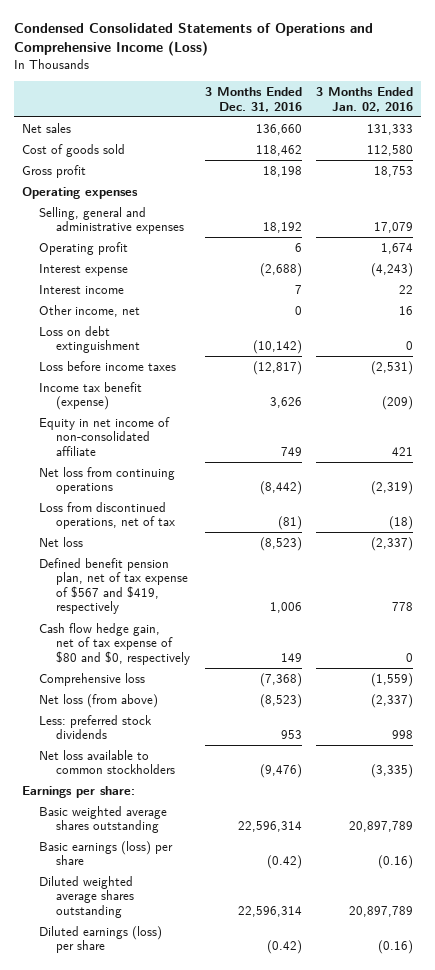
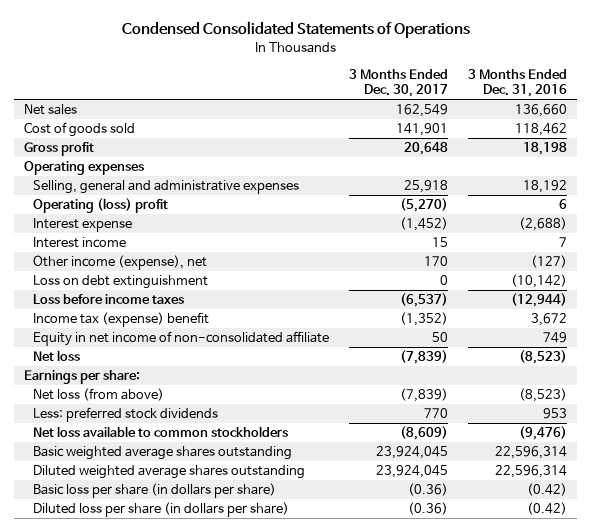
[14,23,374,57] Condensed Consolidated Statements of Operations and Comprehensive Income (Loss) -> [121,21,470,39] Condensed Consolidated Statements of Operations
[316,87,414,112] 3 Months Ended Jan. 02, 2016 -> none
none -> [349,68,449,98] 3 Months Ended Dec. 30, 2017
[38,241,128,255] Operating profit -> [33,198,169,214] Operating (loss) profit
[38,304,140,317] Other income, net -> [33,255,208,271] Other income (expense), net
[294,305,302,315] 0 -> [531,255,568,269] (127)
[252,360,302,375] (12,817) -> [511,293,568,308] (12,944)
[38,381,142,411] Income tax benefit (expense) -> [33,312,210,328] Income tax (expense) benefit
[269,397,302,409] 3,626 -> [531,313,568,327] 3,672
[38,466,175,495] Net loss from continuing operations -> none
[38,501,175,530] Loss from discontinued operations, net of tax -> none
[38,557,188,615] Defined benefit pension plan, net of tax expense of $567 and $419, respectively -> none
[38,622,190,665] Cash flow hedge gain, net of tax expense of $80 and $0, respectively -> none
[38,672,145,686] Comprehensive loss -> none
[21,785,135,798] Earnings per share: -> [24,370,141,385] Earnings per share:
[38,840,173,866] Basic earnings (loss) per share -> none
none -> [33,483,277,499] Basic loss per share (in dollars per share)
[38,925,162,954] Diluted earnings (loss) per share -> [33,502,290,518] Diluted loss per share (in dollars per share)

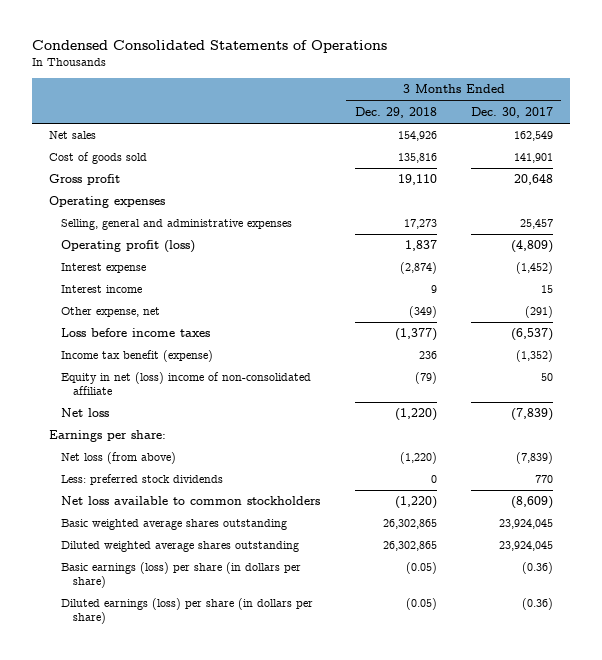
[468,68,568,98] 3 Months Ended Dec. 31, 2016 -> none
none -> [354,106,437,118] Dec. 29, 2018
[404,180,449,194] 25,918 -> [519,219,553,230] 25,457
[33,198,169,214] Operating (loss) profit -> [61,240,196,254] Operating profit (loss)
[400,198,449,213] (5,270) -> [510,240,553,254] (4,809)
[33,275,209,290] Loss on debt extinguishment -> none
[33,255,208,271] Other income (expense), net -> [61,307,161,318] Other expense, net
[424,256,449,267] 170 -> [524,306,553,319] (291)
[33,312,210,328] Income tax (expense) benefit -> [61,350,214,363] Income tax benefit (expense)
[33,331,330,347] Equity in net income of non-consolidated affiliate -> [61,372,312,396] Equity in net (loss) income of non-consolidated affiliate
[33,483,277,499] Basic loss per share (in dollars per share) -> [61,562,302,589] Basic earnings (loss) per share (in dollars per share)
[33,502,290,518] Diluted loss per share (in dollars per share) -> [61,598,314,625] Diluted earnings (loss) per share (in dollars per share)

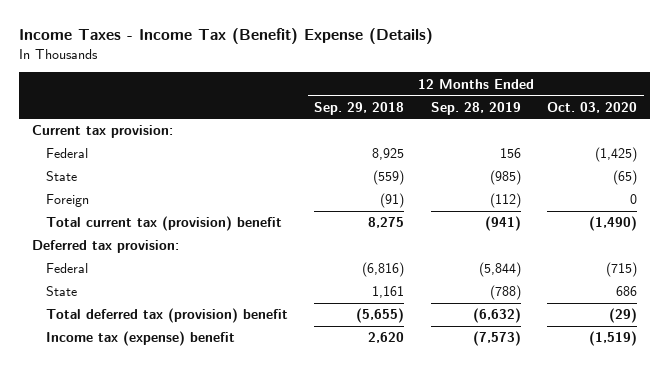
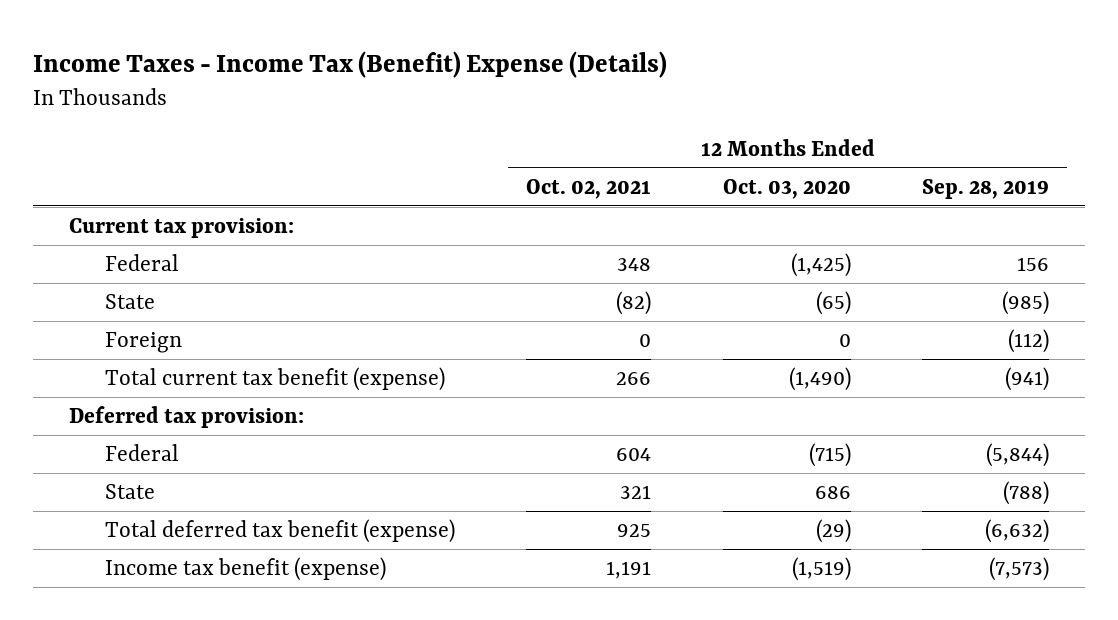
[314,101,405,115] Sep. 29, 2018 -> none
none -> [526,178,652,199] Oct. 02, 2021
[45,216,282,232] Total current tax (provision) benefit -> [104,366,445,391] Total current tax benefit (expense)
[45,308,288,324] Total deferred tax (provision) benefit -> [104,518,455,543] Total deferred tax benefit (expense)
[45,331,235,347] Income tax (expense) benefit -> [104,556,386,581] Income tax benefit (expense)

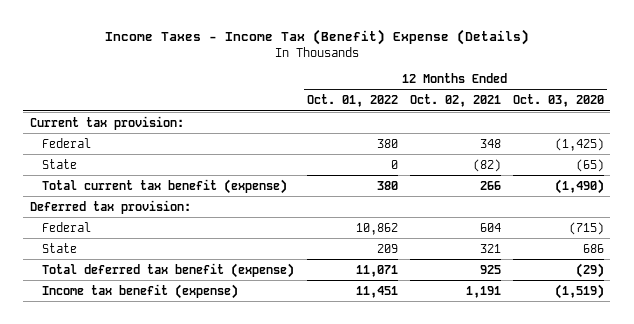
[922,178,1050,199] Sep. 28, 2019 -> none
none -> [306,94,398,108] Oct. 01, 2022
[104,331,182,353] Foreign -> none

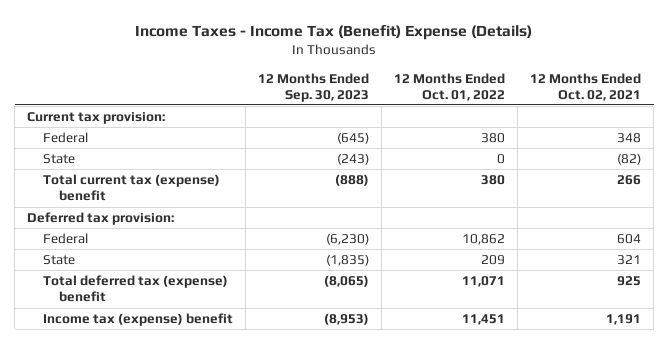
[513,94,605,108] Oct. 03, 2020 -> none
none -> [258,72,370,102] 12 Months Ended Sep. 30, 2023
[42,178,288,194] Total current tax benefit (expense) -> [43,174,221,202] Total current tax (expense) benefit
[42,262,295,278] Total deferred tax benefit (expense) -> [43,275,229,303] Total deferred tax (expense) benefit
[42,283,239,299] Income tax benefit (expense) -> [43,313,234,327] Income tax (expense) benefit

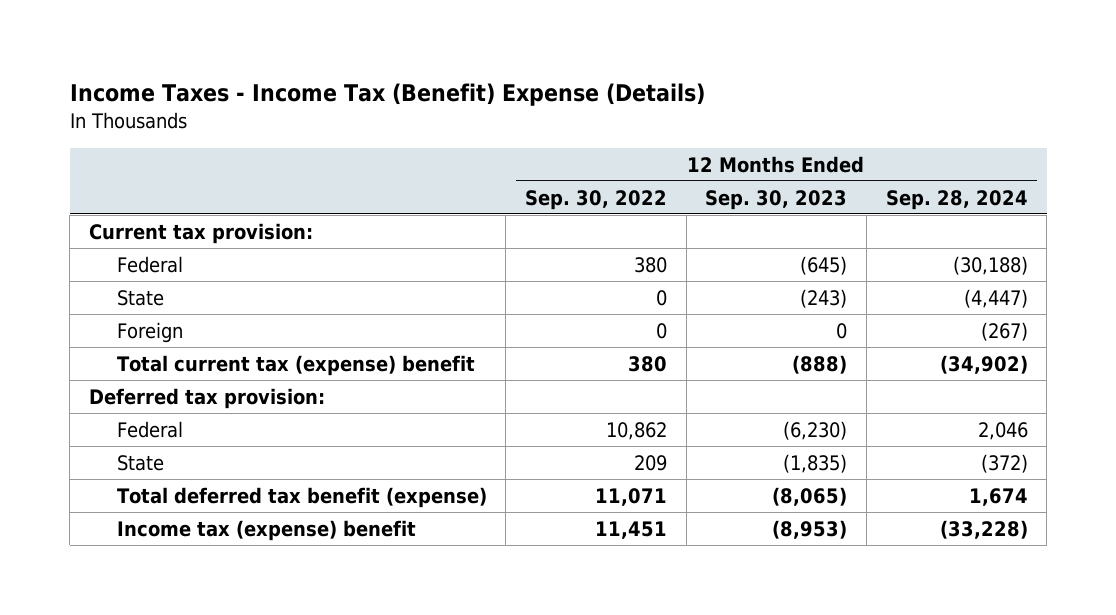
[394,72,506,101] 12 Months Ended Oct. 01, 2022 -> none
[530,72,642,101] 12 Months Ended Oct. 02, 2021 -> none
none -> [525,189,668,210] Sep. 30, 2022
none -> [885,189,1028,210] Sep. 28, 2024
none -> [116,321,183,343] Foreign
[43,275,229,303] Total deferred tax (expense) benefit -> [116,486,487,508] Total deferred tax benefit (expense)

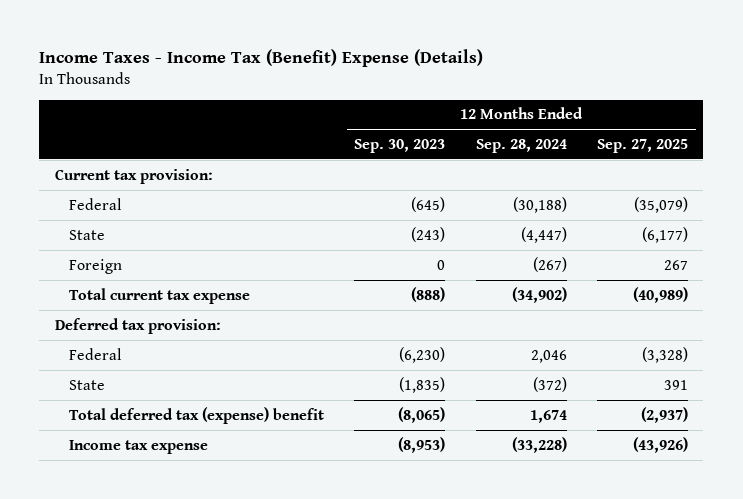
[525,189,668,210] Sep. 30, 2022 -> none
none -> [597,138,689,153] Sep. 27, 2025
[116,354,475,376] Total current tax (expense) benefit -> [68,287,250,304] Total current tax expense
[116,486,487,508] Total deferred tax benefit (expense) -> [68,406,324,424] Total deferred tax (expense) benefit
[116,519,416,541] Income tax (expense) benefit -> [68,439,208,454] Income tax expense

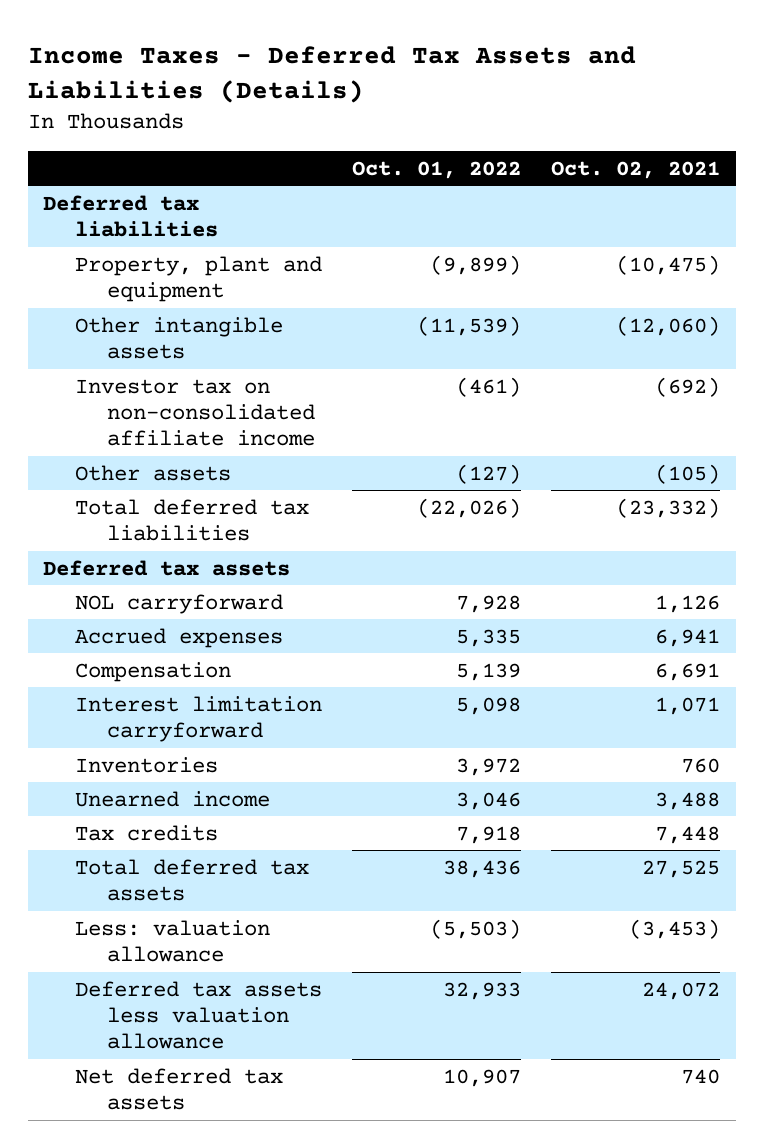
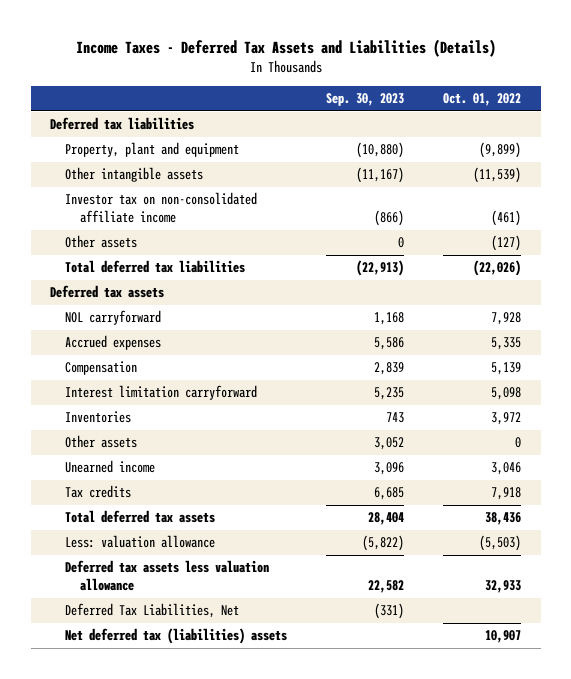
[551,160,721,179] Oct. 02, 2021 -> none
none -> [326,93,405,107] Sep. 30, 2023
none -> [65,435,138,449] Other assets
none -> [65,603,240,619] Deferred Tax Liabilities, Net
[74,1067,283,1110] Net deferred tax assets -> [65,628,288,645] Net deferred tax (liabilities) assets

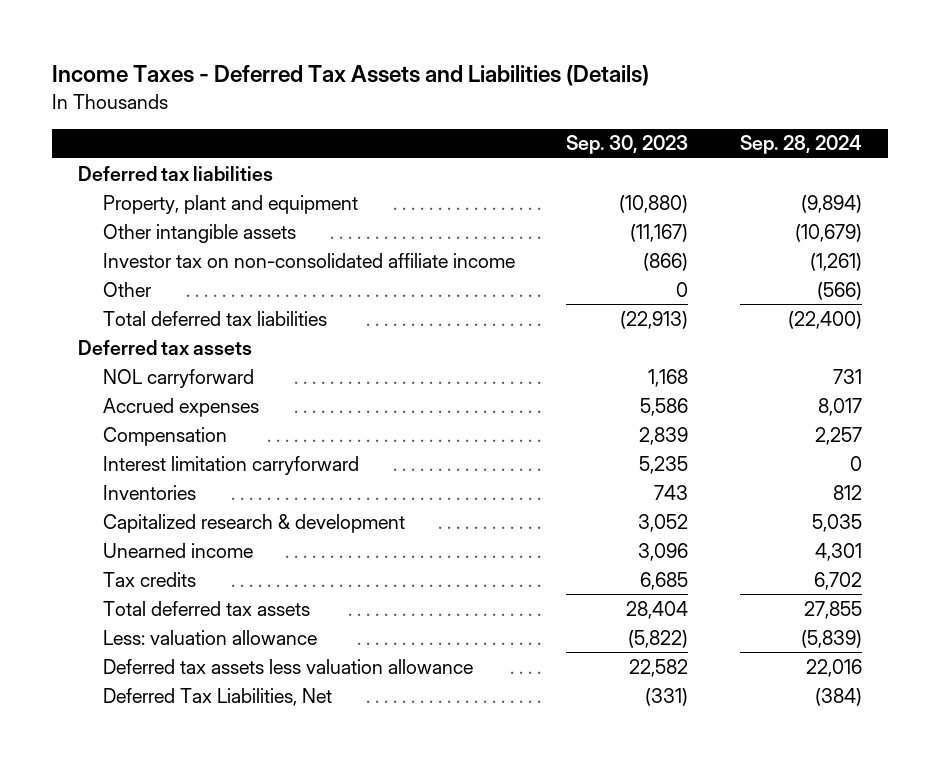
[443,93,522,107] Oct. 01, 2022 -> none
none -> [739,135,862,155] Sep. 28, 2024
[65,235,138,249] Other assets -> [102,281,151,297] Other
[65,435,138,449] Other assets -> [102,513,405,533] Capitalized research & development
[65,628,288,645] Net deferred tax (liabilities) assets -> none

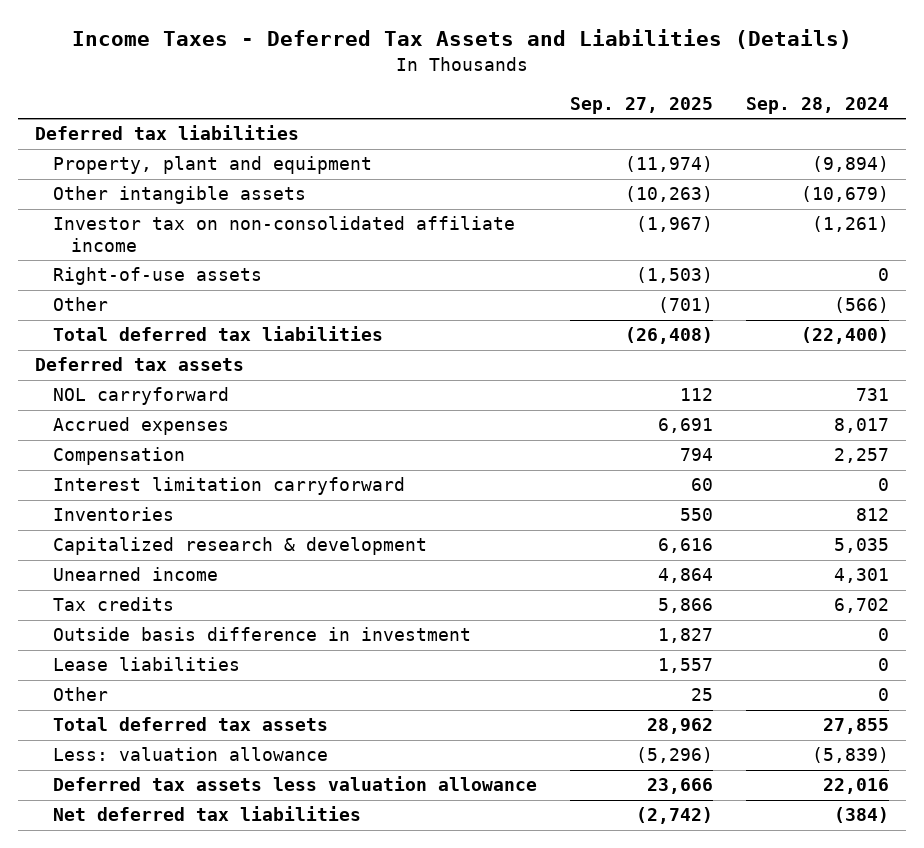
[566,135,689,155] Sep. 30, 2023 -> none
none -> [569,97,713,115] Sep. 27, 2025
none -> [52,267,262,286] Right-of-use assets
none -> [52,627,471,642] Outside basis difference in investment
none -> [52,657,240,672] Lease liabilities
none -> [52,687,108,702] Other
[102,687,332,706] Deferred Tax Liabilities, Net -> [52,806,361,822] Net deferred tax liabilities

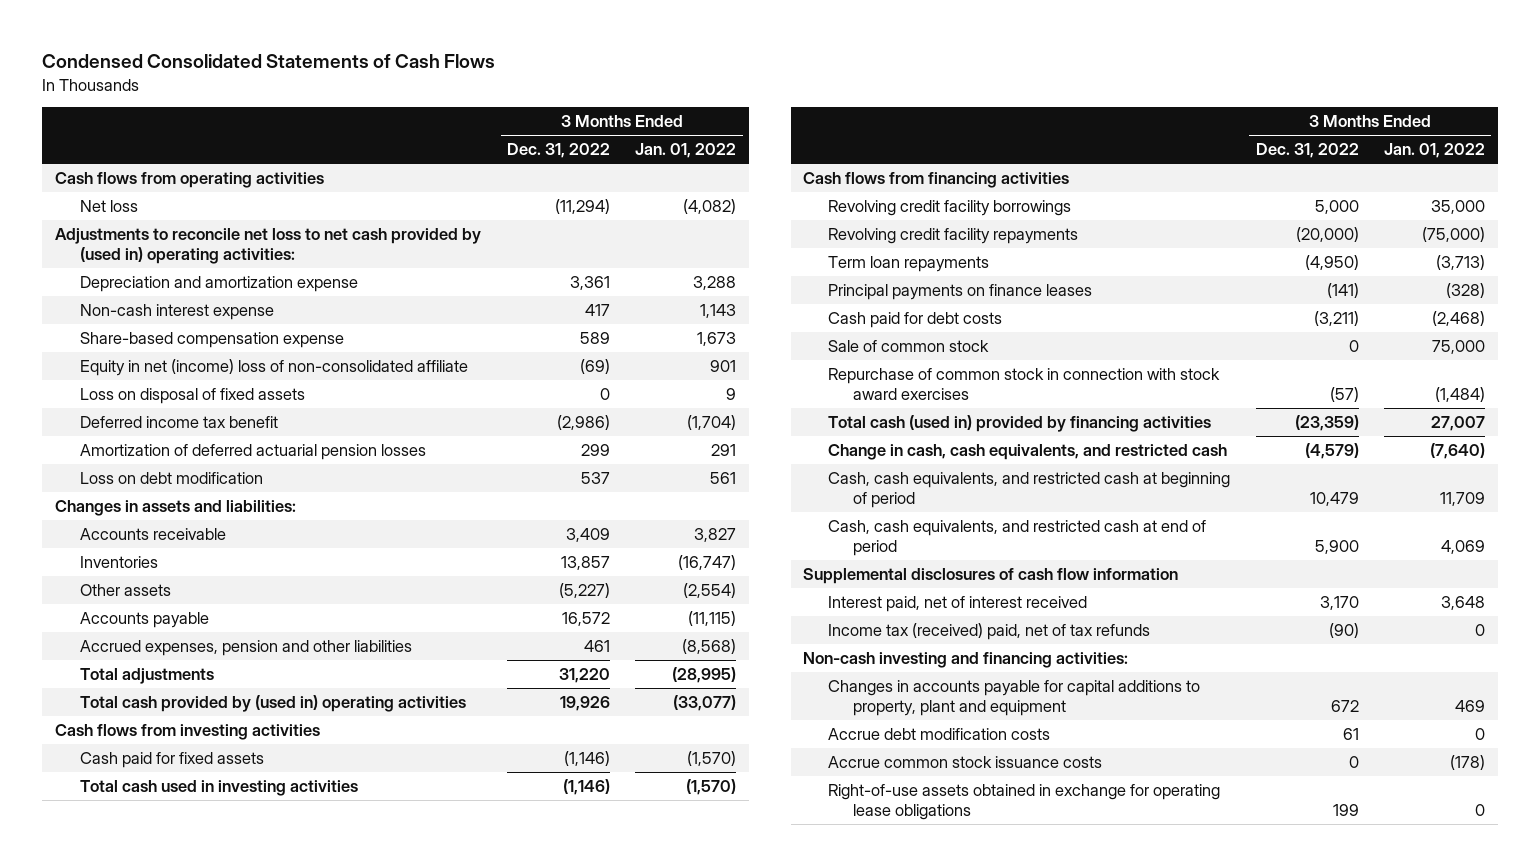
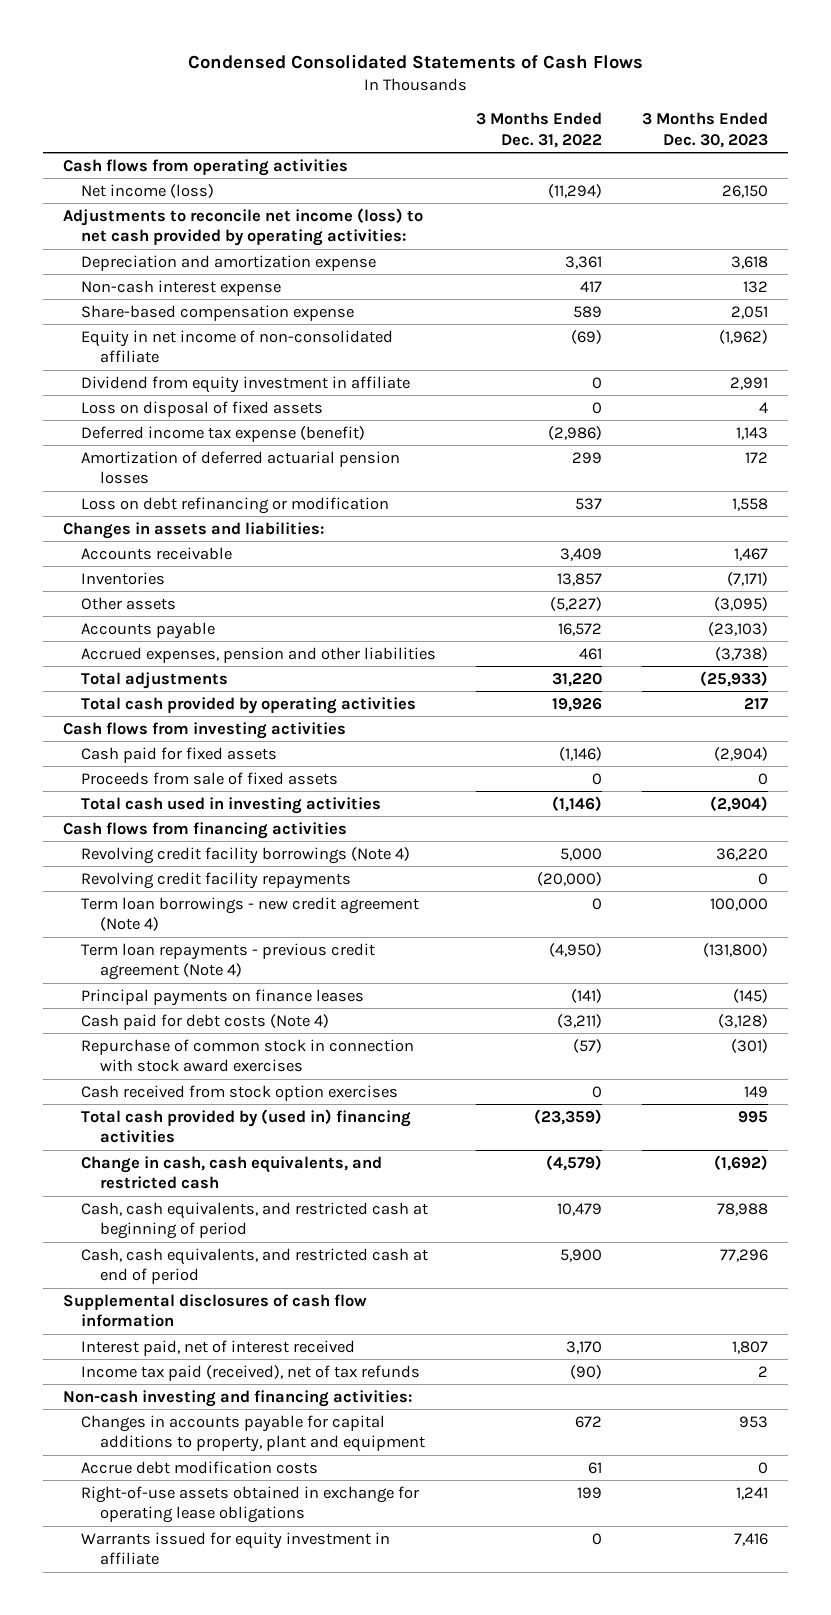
[635,143,737,159] Jan. 01, 2022 -> none
none -> [642,112,769,148] 3 Months Ended Dec. 30, 2023
[79,200,138,213] Net loss -> [81,183,215,198] Net income (loss)
[54,228,481,265] Adjustments to reconcile net loss to net cash provided by (used in) operating activities: -> [62,207,423,247] Adjustments to reconcile net income (loss) to net cash provided by operating activities:
[79,359,468,377] Equity in net (income) loss of non-consolidated affiliate -> [81,329,394,364] Equity in net income of non-consolidated affiliate
none -> [81,375,411,393] Dividend from equity investment in affiliate
[79,416,278,429] Deferred income tax benefit -> [81,425,366,442] Deferred income tax expense (benefit)
[79,472,263,485] Loss on debt modification -> [81,496,390,514] Loss on debt refinancing or modification
[79,695,466,713] Total cash provided by (used in) operating activities -> [81,696,417,714] Total cash provided by operating activities
none -> [81,771,339,785] Proceeds from sale of fixed assets
[828,200,1072,217] Revolving credit facility borrowings -> [81,846,411,864] Revolving credit facility borrowings (Note 4)
none -> [81,896,420,932] Term loan borrowings - new credit agreement (Note 4)
[828,256,990,273] Term loan repayments -> [81,942,376,981] Term loan repayments - previous credit agreement (Note 4)
[828,340,990,353] Sale of common stock -> none
[828,312,1003,329] Cash paid for debt costs -> [81,1013,330,1030] Cash paid for debt costs (Note 4)
none -> [81,1084,399,1101] Cash received from stock option exercises
[828,415,1212,433] Total cash (used in) provided by financing activities -> [81,1108,412,1144] Total cash provided by (used in) financing activities
[828,623,1151,641] Income tax (received) paid, net of tax refunds -> [81,1364,421,1381] Income tax paid (received), net of tax refunds
[828,756,1103,769] Accrue common stock issuance costs -> none
none -> [81,1531,391,1566] Warrants issued for equity investment in affiliate

